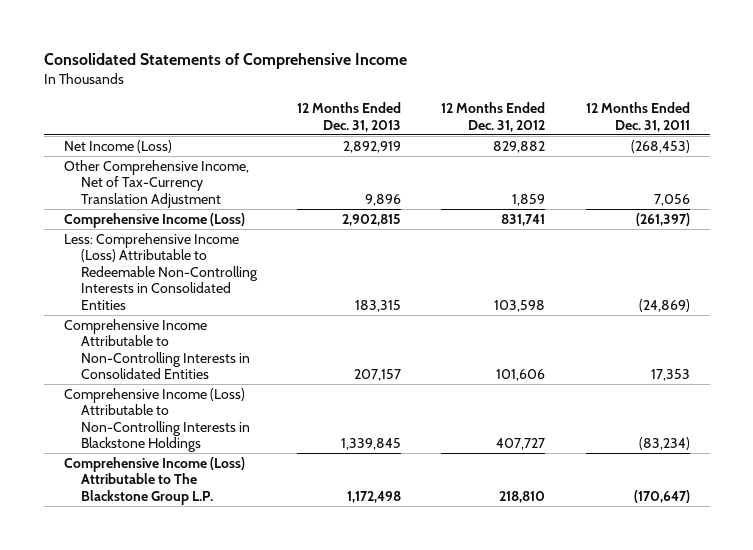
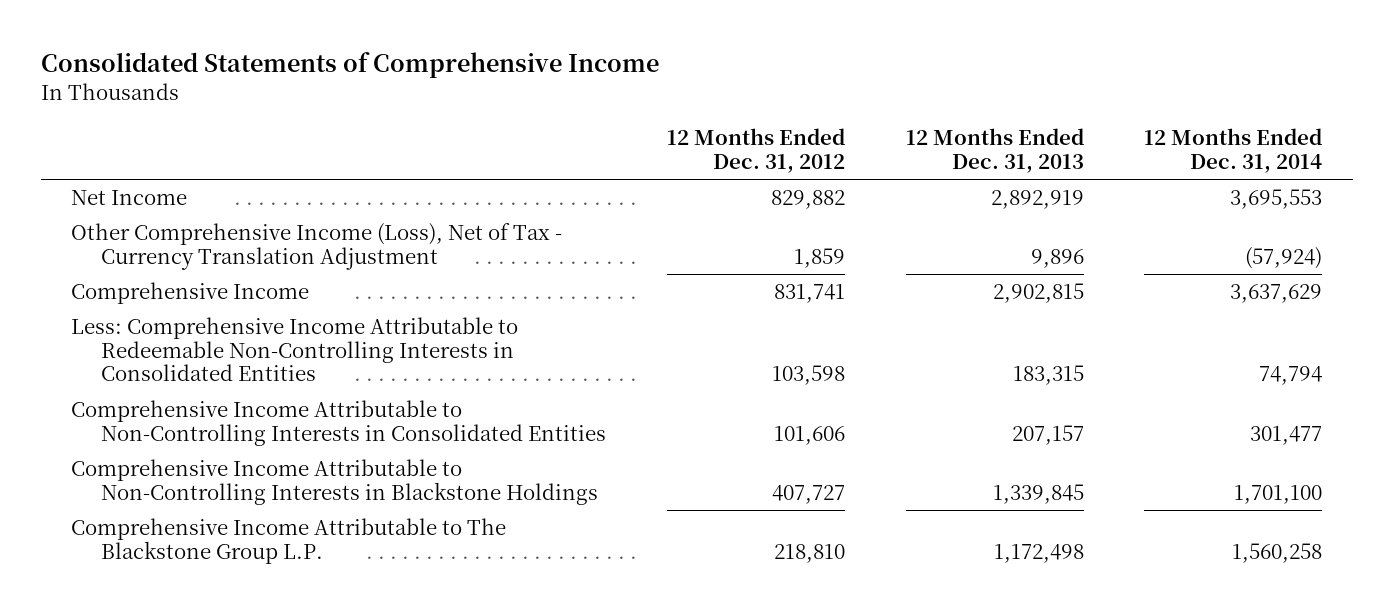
[585,102,690,132] 12 Months Ended Dec. 31, 2011 -> none
none -> [1144,128,1323,173] 12 Months Ended Dec. 31, 2014
[63,140,172,154] Net Income (Loss) -> [71,190,188,206] Net Income
[63,160,249,208] Other Comprehensive Income, Net of Tax-Currency Translation Adjustment -> [71,223,563,270] Other Comprehensive Income (Loss), Net of Tax - Currency Translation Adjustment
[63,213,245,229] Comprehensive Income (Loss) -> [71,282,310,305] Comprehensive Income
[63,233,259,310] Less: Comprehensive Income (Loss) Attributable to Redeemable Non-Controlling Interests in Consolidated Entities -> [71,317,519,382] Less: Comprehensive Income Attributable to Redeemable Non-Controlling Interests in Consolidated Entities
[63,388,251,453] Comprehensive Income (Loss) Attributable to Non-Controlling Interests in Blackstone Holdings -> [71,459,599,505] Comprehensive Income Attributable to Non-Controlling Interests in Blackstone Holdings
[63,457,245,505] Comprehensive Income (Loss) Attributable to The Blackstone Group L.P. -> [71,518,507,564] Comprehensive Income Attributable to The Blackstone Group L.P.

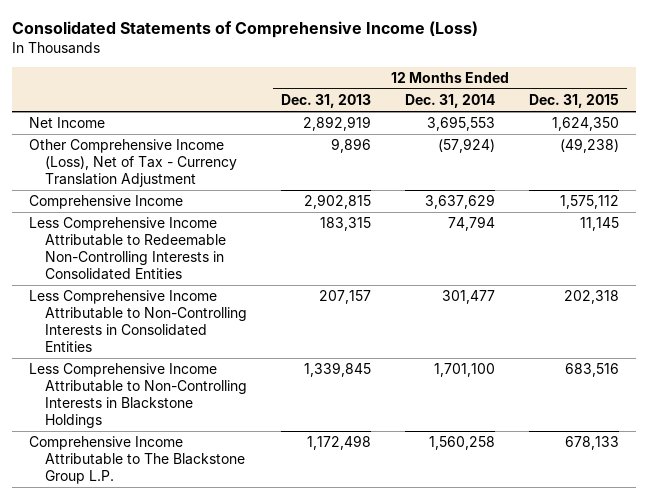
[40,52,659,79] Consolidated Statements of Comprehensive Income -> [11,20,478,38] Consolidated Statements of Comprehensive Income (Loss)
[666,128,845,173] 12 Months Ended Dec. 31, 2012 -> none
none -> [528,94,619,109] Dec. 31, 2015
[71,317,519,382] Less: Comprehensive Income Attributable to Redeemable Non-Controlling Interests in Consolidated Entities -> [28,217,227,281] Less Comprehensive Income Attributable to Redeemable Non-Controlling Interests in Consolidated Entities
[71,400,607,446] Comprehensive Income Attributable to Non-Controlling Interests in Consolidated Entities -> [28,290,248,353] Less Comprehensive Income Attributable to Non-Controlling Interests in Consolidated Entities
[71,459,599,505] Comprehensive Income Attributable to Non-Controlling Interests in Blackstone Holdings -> [28,363,248,429] Less Comprehensive Income Attributable to Non-Controlling Interests in Blackstone Holdings

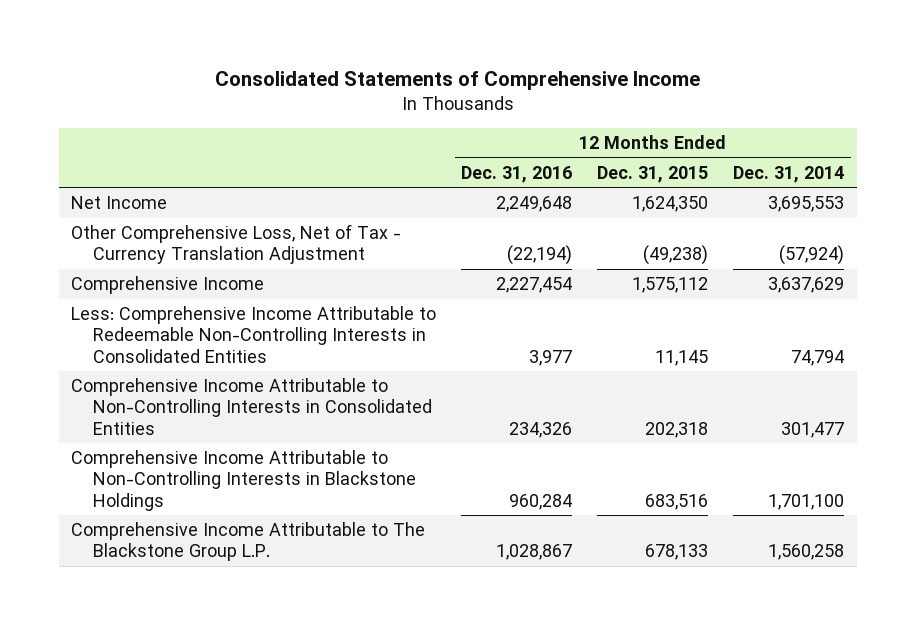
[11,20,478,38] Consolidated Statements of Comprehensive Income (Loss) -> [214,71,700,91] Consolidated Statements of Comprehensive Income
[281,94,372,109] Dec. 31, 2013 -> none
none -> [461,165,573,183] Dec. 31, 2016
[28,139,238,188] Other Comprehensive Income (Loss), Net of Tax - Currency Translation Adjustment -> [71,224,402,265] Other Comprehensive Loss, Net of Tax - Currency Translation Adjustment
[28,217,227,281] Less Comprehensive Income Attributable to Redeemable Non-Controlling Interests in Consolidated Entities -> [71,306,437,363] Less: Comprehensive Income Attributable to Redeemable Non-Controlling Interests in Consolidated Entities
[28,290,248,353] Less Comprehensive Income Attributable to Non-Controlling Interests in Consolidated Entities -> [71,378,433,435] Comprehensive Income Attributable to Non-Controlling Interests in Consolidated Entities
[28,363,248,429] Less Comprehensive Income Attributable to Non-Controlling Interests in Blackstone Holdings -> [71,450,417,511] Comprehensive Income Attributable to Non-Controlling Interests in Blackstone Holdings

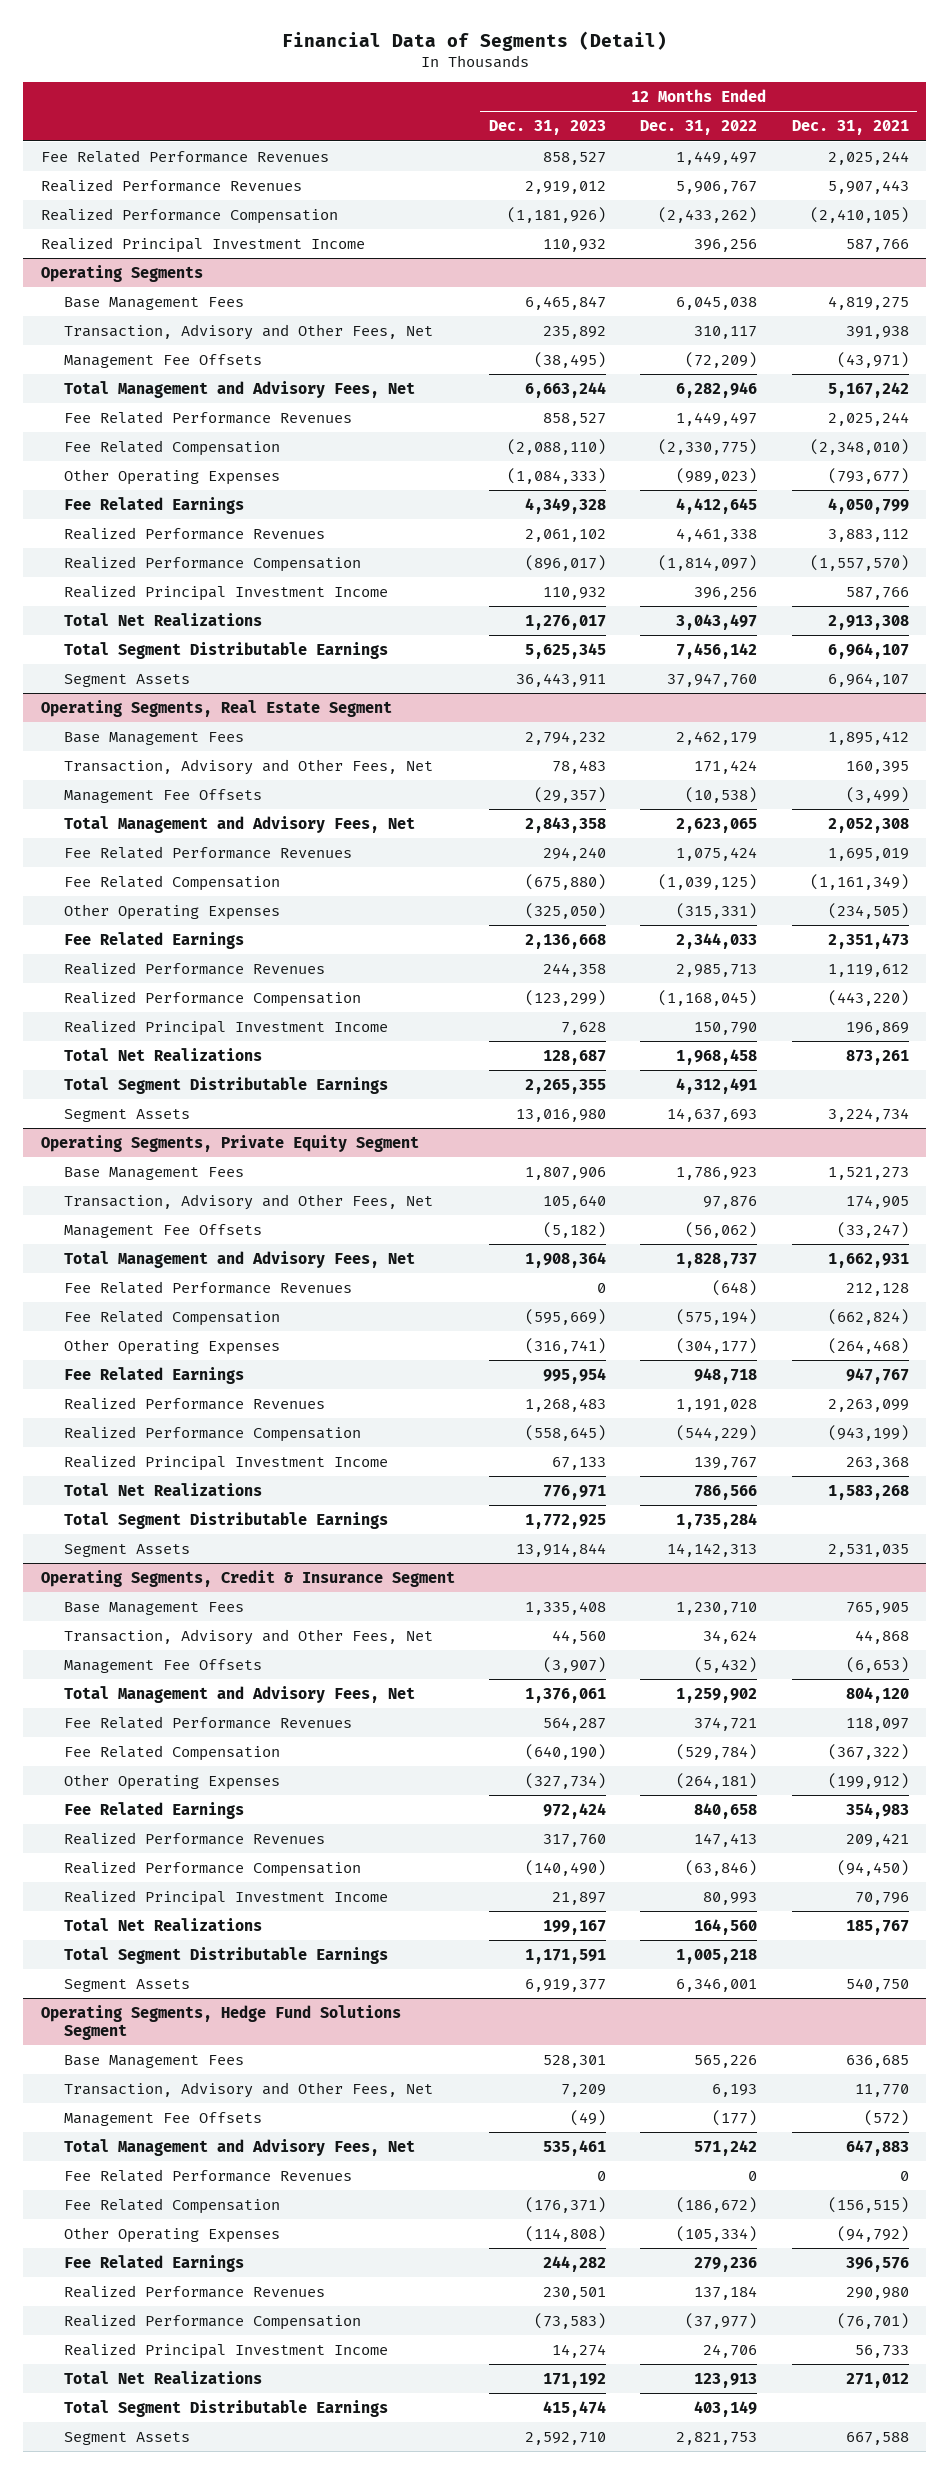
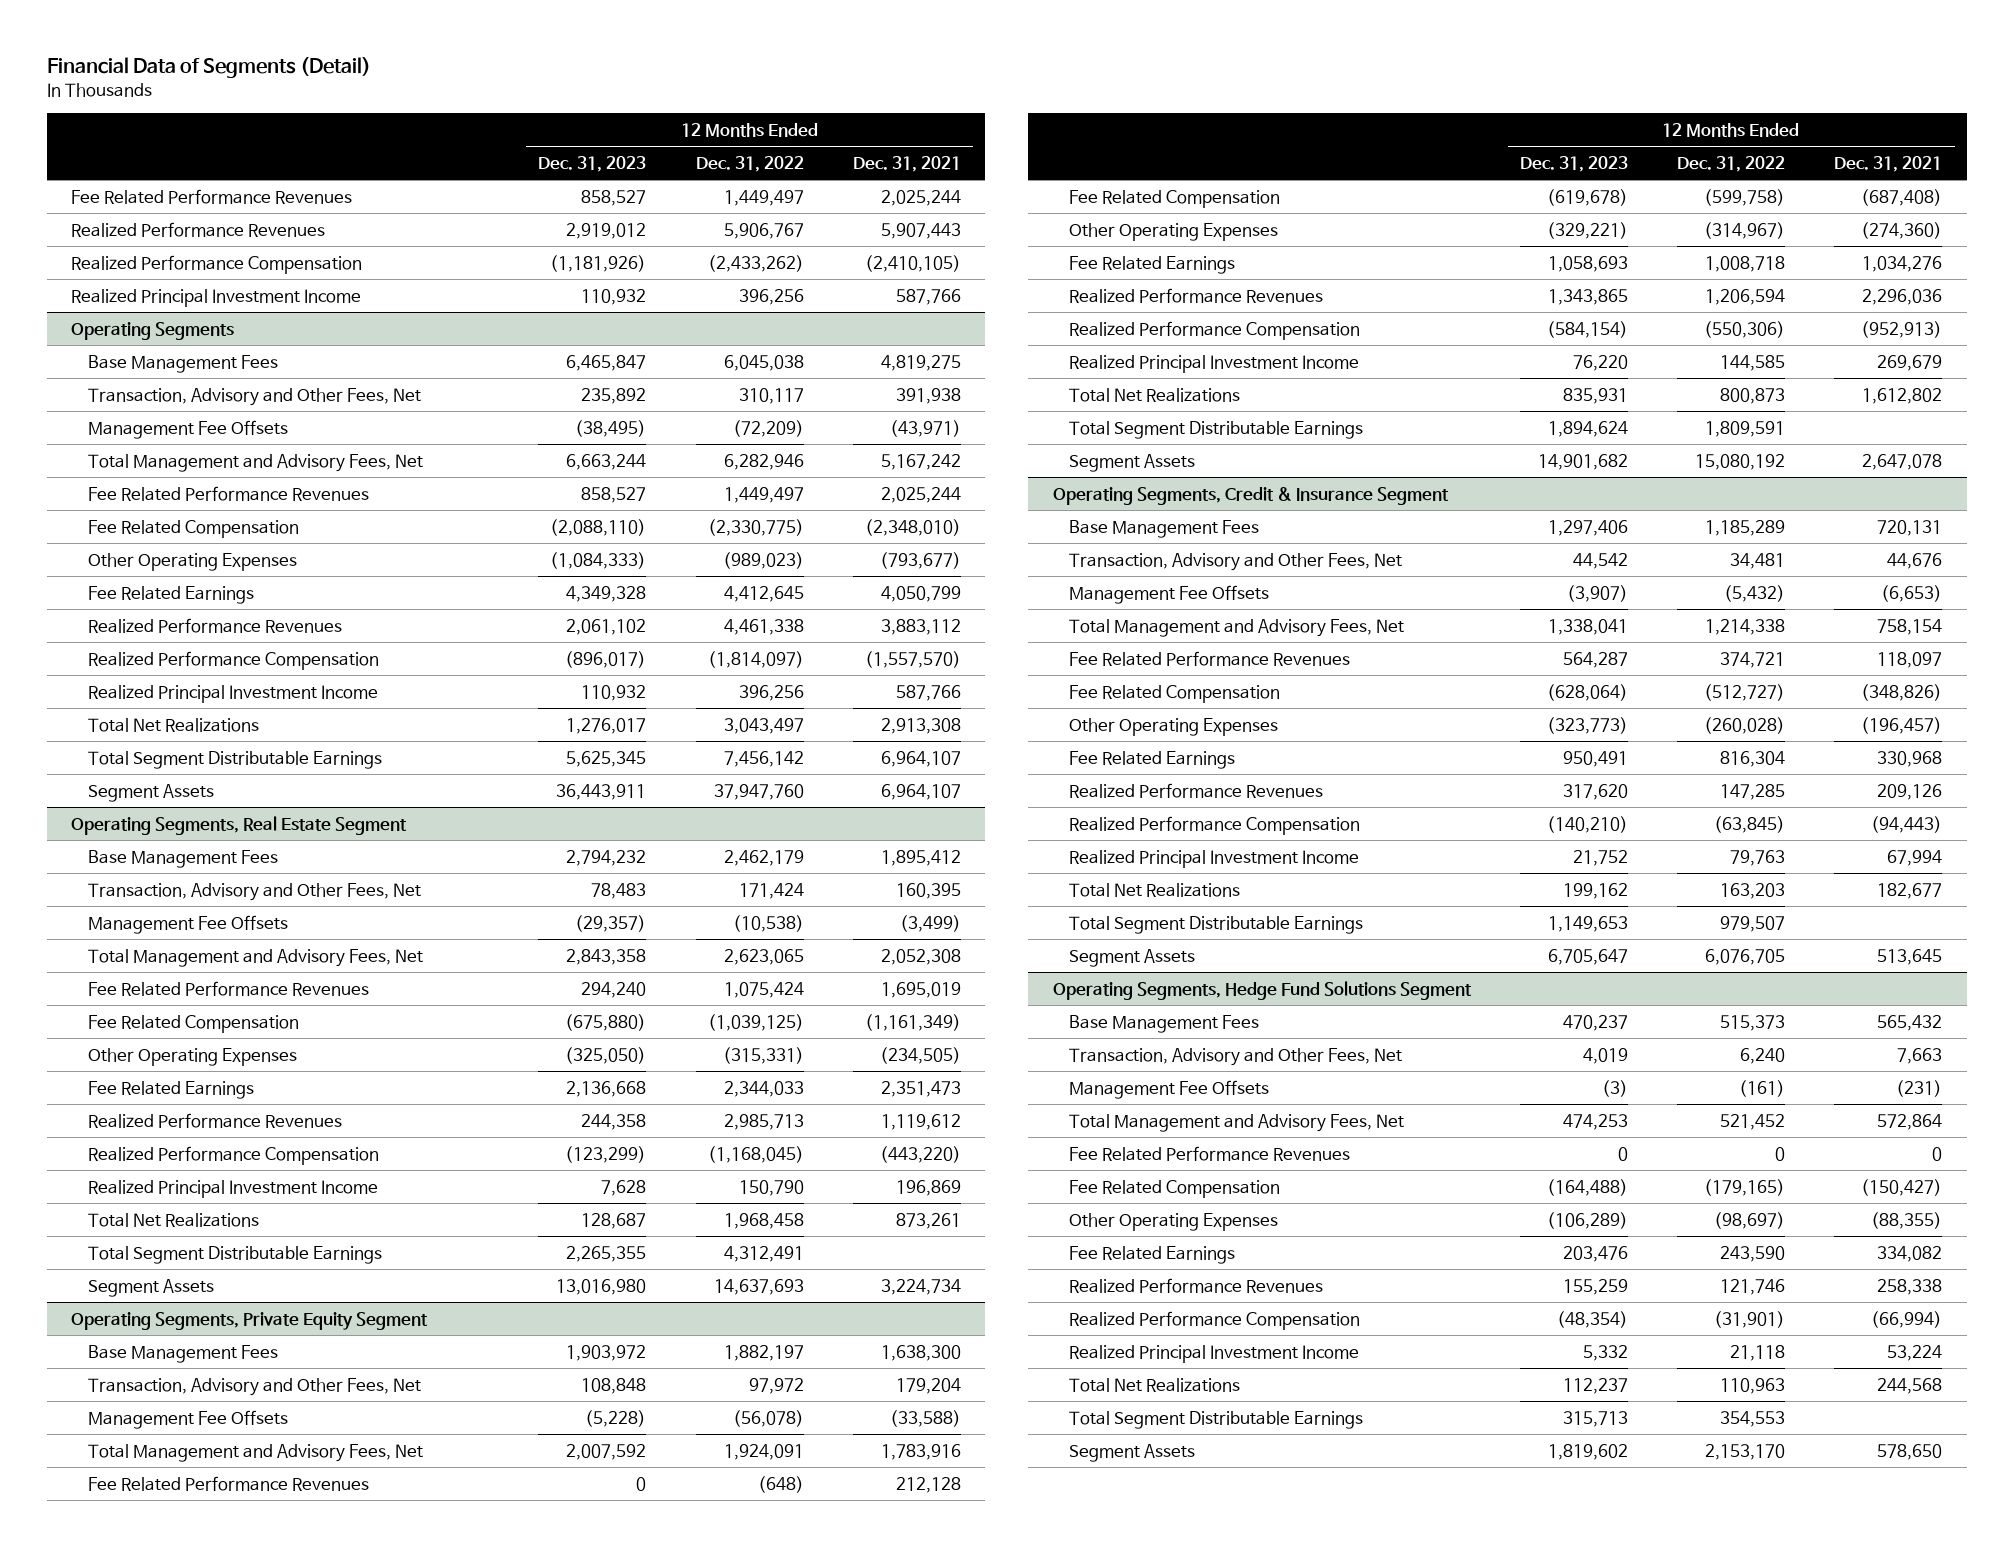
[524,1166,606,1180] 1,807,906 -> [566,1344,647,1361] 1,903,972
[676,1166,758,1180] 1,786,923 -> [723,1344,804,1361] 1,882,197
[827,1166,909,1180] 1,521,273 -> [880,1344,961,1361] 1,638,300
[542,1194,606,1209] 105,640 -> [581,1377,647,1394] 108,848
[703,1195,758,1209] 97,876 -> [748,1377,804,1394] 97,972
[845,1194,909,1209] 174,905 -> [895,1377,961,1394] 179,204
[542,1221,606,1238] (5,182) -> [585,1409,647,1427] (5,228)
[685,1221,758,1238] (56,062) -> [732,1409,804,1427] (56,078)
[836,1221,909,1238] (33,247) -> [889,1409,961,1427] (33,588)
[524,1251,606,1268] 1,908,364 -> [566,1443,647,1460] 2,007,592
[676,1252,758,1268] 1,828,737 -> [723,1443,804,1460] 1,924,091
[827,1252,909,1268] 1,662,931 -> [880,1443,961,1460] 1,783,916
[524,1308,606,1325] (595,669) -> [1546,188,1628,206] (619,678)
[676,1308,758,1325] (575,194) -> [1704,188,1786,206] (599,758)
[827,1308,909,1325] (662,824) -> [1861,188,1943,206] (687,408)
[524,1337,606,1354] (316,741) -> [1546,221,1628,239] (329,221)
[676,1337,758,1354] (304,177) -> [1704,221,1786,239] (314,967)
[827,1337,909,1354] (264,468) -> [1861,221,1943,239] (274,360)
[542,1367,606,1384] 995,954 -> [1547,255,1628,272] 1,058,693
[694,1367,758,1384] 948,718 -> [1705,255,1786,272] 1,008,718
[845,1367,909,1384] 947,767 -> [1862,255,1943,272] 1,034,276
[524,1397,606,1412] 1,268,483 -> [1547,288,1628,305] 1,343,865
[676,1398,758,1412] 1,191,028 -> [1705,288,1786,305] 1,206,594
[827,1398,909,1412] 2,263,099 -> [1862,288,1943,305] 2,296,036
[524,1424,606,1441] (558,645) -> [1546,320,1628,338] (584,154)
[676,1424,758,1441] (544,229) -> [1704,320,1786,338] (550,306)
[827,1424,909,1441] (943,199) -> [1861,320,1943,338] (952,913)
[551,1456,606,1470] 67,133 -> [1572,354,1628,371] 76,220
[694,1456,758,1470] 139,767 -> [1720,354,1786,371] 144,585
[845,1456,909,1470] 263,368 -> [1877,354,1943,371] 269,679
[542,1484,606,1500] 776,971 -> [1562,387,1628,404] 835,931
[694,1484,758,1500] 786,566 -> [1720,387,1786,404] 800,873
[827,1484,909,1500] 1,583,268 -> [1862,387,1943,404] 1,612,802
[524,1513,606,1529] 1,772,925 -> [1547,420,1628,437] 1,894,624
[676,1512,758,1529] 1,735,284 -> [1705,420,1786,437] 1,809,591
[515,1542,606,1557] 13,914,844 -> [1537,453,1628,470] 14,901,682
[667,1542,758,1557] 14,142,313 -> [1695,453,1786,470] 15,080,192
[827,1543,909,1557] 2,531,035 -> [1862,453,1943,470] 2,647,078
[524,1600,606,1615] 1,335,408 -> [1547,519,1628,536] 1,297,406
[676,1601,758,1615] 1,230,710 -> [1705,519,1786,536] 1,185,289
[845,1601,909,1615] 765,905 -> [1877,519,1943,536] 720,131
[551,1629,606,1644] 44,560 -> [1572,552,1628,569] 44,542
[703,1629,758,1644] 34,624 -> [1730,552,1786,569] 34,481
[854,1629,909,1644] 44,868 -> [1887,552,1943,569] 44,676
[524,1687,606,1703] 1,376,061 -> [1547,618,1628,635] 1,338,041
[676,1687,758,1703] 1,259,902 -> [1705,618,1786,635] 1,214,338
[845,1686,909,1703] 804,120 -> [1877,618,1943,635] 758,154
[524,1743,606,1760] (640,190) -> [1546,683,1628,701] (628,064)
[676,1743,758,1760] (529,784) -> [1704,683,1786,701] (512,727)
[827,1743,909,1760] (367,322) -> [1861,683,1943,701] (348,826)
[524,1772,606,1789] (327,734) -> [1546,716,1628,734] (323,773)
[676,1772,758,1789] (264,181) -> [1704,716,1786,734] (260,028)
[827,1772,909,1789] (199,912) -> [1861,716,1943,734] (196,457)
[542,1802,606,1819] 972,424 -> [1562,750,1628,767] 950,491
[694,1802,758,1819] 840,658 -> [1720,750,1786,767] 816,304
[845,1802,909,1819] 354,983 -> [1877,750,1943,767] 330,968
[542,1833,606,1847] 317,760 -> [1562,783,1628,800] 317,620
[694,1832,758,1847] 147,413 -> [1720,783,1786,800] 147,285
[845,1832,909,1847] 209,421 -> [1877,783,1943,800] 209,126
[524,1859,606,1876] (140,490) -> [1546,815,1628,833] (140,210)
[685,1859,758,1876] (63,846) -> [1714,815,1786,833] (63,845)
[836,1859,909,1876] (94,450) -> [1871,815,1943,833] (94,443)
[551,1891,606,1905] 21,897 -> [1572,849,1628,866] 21,752
[703,1891,758,1905] 80,993 -> [1730,849,1786,866] 79,763
[854,1891,909,1905] 70,796 -> [1887,849,1943,866] 67,994
[542,1919,606,1935] 199,167 -> [1562,882,1628,899] 199,162
[694,1918,758,1935] 164,560 -> [1720,882,1786,899] 163,203
[845,1919,909,1935] 185,767 -> [1877,882,1943,899] 182,677
[524,1948,606,1964] 1,171,591 -> [1547,915,1628,932] 1,149,653
[676,1948,758,1964] 1,005,218 -> [1720,915,1786,932] 979,507
[524,1978,606,1992] 6,919,377 -> [1547,948,1628,965] 6,705,647
[676,1977,758,1992] 6,346,001 -> [1705,948,1786,965] 6,076,705
[845,1977,909,1992] 540,750 -> [1877,948,1943,965] 513,645
[542,2054,606,2068] 528,301 -> [1562,1014,1628,1031] 470,237
[694,2054,758,2068] 565,226 -> [1720,1014,1786,1031] 515,373
[845,2054,909,2068] 636,685 -> [1877,1014,1943,1031] 565,432
[560,2083,606,2097] 7,209 -> [1582,1047,1628,1064] 4,019
[712,2083,758,2097] 6,193 -> [1740,1047,1786,1064] 6,240
[854,2083,909,2097] 11,770 -> [1897,1047,1943,1064] 7,663
[569,2109,606,2126] (49) -> [1601,1079,1628,1097] (3)
[712,2109,758,2126] (177) -> [1739,1079,1786,1097] (161)
[863,2109,909,2126] (572) -> [1896,1079,1943,1097] (231)
[542,2139,606,2156] 535,461 -> [1562,1113,1628,1130] 474,253
[694,2139,758,2156] 571,242 -> [1720,1113,1786,1130] 521,452
[845,2139,909,2156] 647,883 -> [1877,1113,1943,1130] 572,864
[524,2196,606,2213] (176,371) -> [1546,1178,1628,1196] (164,488)
[676,2196,758,2213] (186,672) -> [1704,1178,1786,1196] (179,165)
[827,2196,909,2213] (156,515) -> [1861,1178,1943,1196] (150,427)
[524,2225,606,2242] (114,808) -> [1546,1211,1628,1229] (106,289)
[676,2225,758,2242] (105,334) -> [1714,1211,1786,1229] (98,697)
[836,2225,909,2242] (94,792) -> [1871,1211,1943,1229] (88,355)
[542,2255,606,2272] 244,282 -> [1562,1245,1628,1262] 203,476
[694,2256,758,2272] 279,236 -> [1720,1245,1786,1262] 243,590
[845,2256,909,2272] 396,576 -> [1877,1245,1943,1262] 334,082
[542,2286,606,2300] 230,501 -> [1562,1278,1628,1295] 155,259
[694,2285,758,2300] 137,184 -> [1720,1278,1786,1295] 121,746
[845,2286,909,2300] 290,980 -> [1877,1278,1943,1295] 258,338
[533,2312,606,2329] (73,583) -> [1556,1310,1628,1328] (48,354)
[685,2312,758,2329] (37,977) -> [1714,1310,1786,1328] (31,901)
[836,2312,909,2329] (76,701) -> [1871,1310,1943,1328] (66,994)
[551,2343,606,2358] 14,274 -> [1582,1344,1628,1361] 5,332
[703,2343,758,2358] 24,706 -> [1730,1344,1786,1361] 21,118
[854,2344,909,2358] 56,733 -> [1887,1344,1943,1361] 53,224
[542,2372,606,2388] 171,192 -> [1562,1377,1628,1394] 112,237
[694,2372,758,2388] 123,913 -> [1720,1377,1786,1394] 110,963
[845,2372,909,2388] 271,012 -> [1877,1377,1943,1394] 244,568
[542,2400,606,2417] 415,474 -> [1562,1410,1628,1427] 315,713
[694,2400,758,2417] 403,149 -> [1720,1410,1786,1427] 354,553
[524,2431,606,2445] 2,592,710 -> [1547,1443,1628,1460] 1,819,602
[676,2431,758,2445] 2,821,753 -> [1705,1443,1786,1460] 2,153,170
[845,2431,909,2445] 667,588 -> [1877,1443,1943,1460] 578,650

